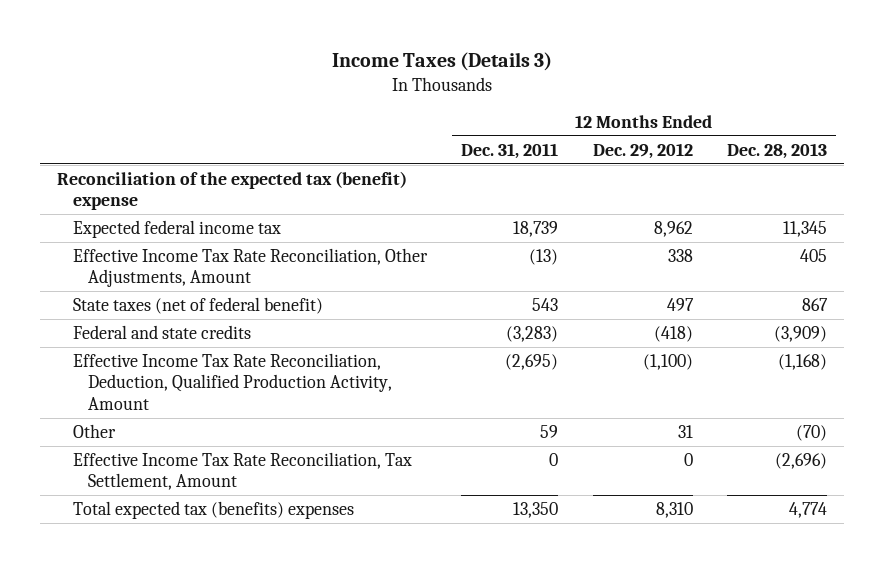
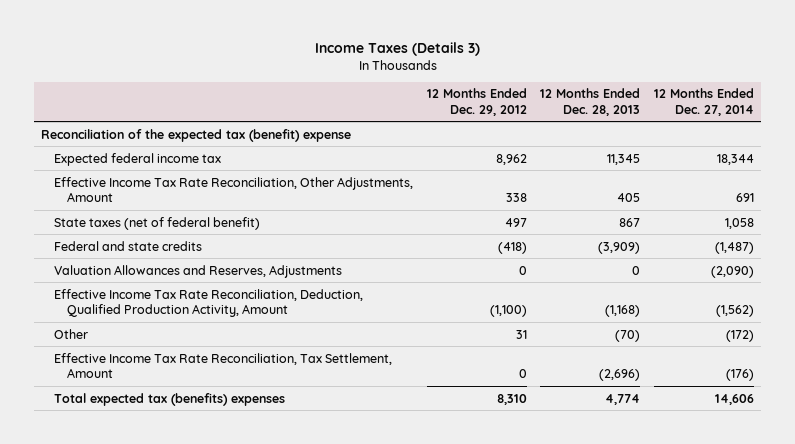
[461,142,559,159] Dec. 31, 2011 -> none
none -> [654,88,755,116] 12 Months Ended Dec. 27, 2014
none -> [53,264,342,278] Valuation Allowances and Reserves, Adjustments

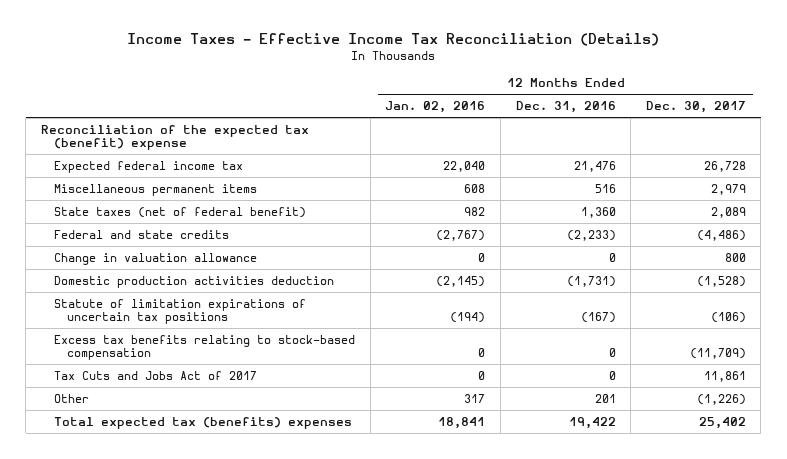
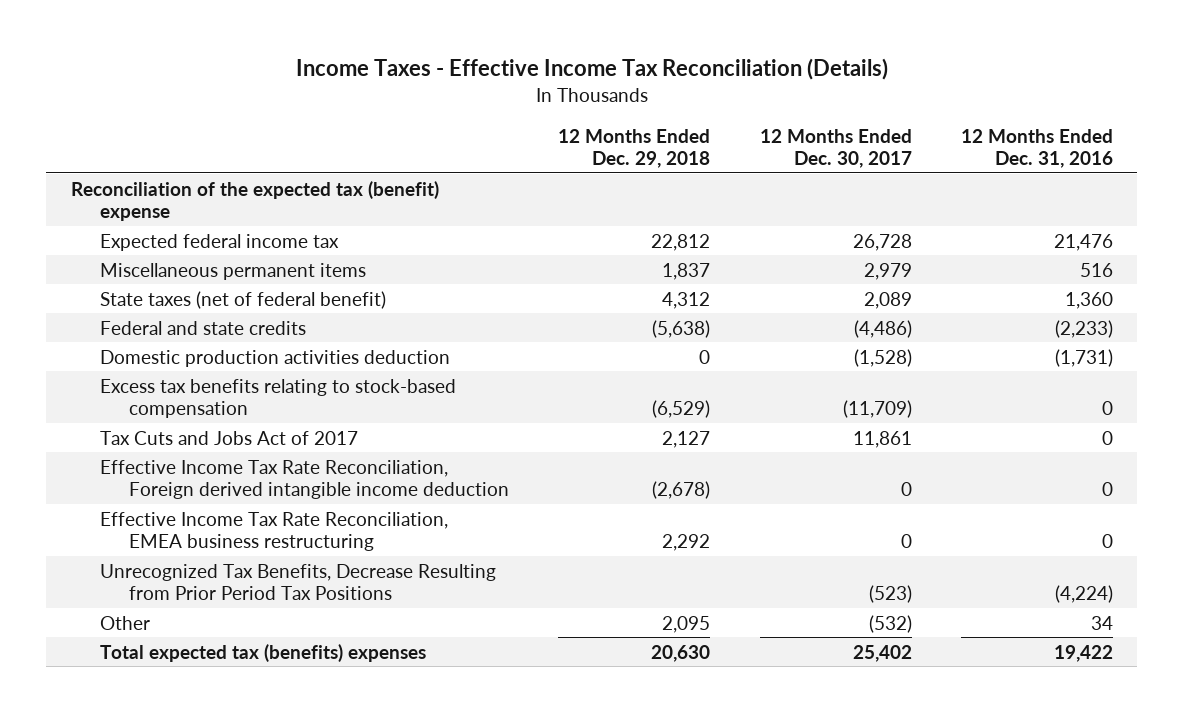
[385,101,486,114] Jan. 02, 2016 -> none
none -> [558,128,711,169] 12 Months Ended Dec. 29, 2018
[54,252,258,265] Change in valuation allowance -> none
[54,298,307,325] Statute of limitation expirations of uncertain tax positions -> none
none -> [100,459,510,500] Effective Income Tax Rate Reconciliation, Foreign derived intangible income deduction
none -> [100,511,449,552] Effective Income Tax Rate Reconciliation, EMEA business restructuring
none -> [100,563,497,601] Unrecognized Tax Benefits, Decrease Resulting from Prior Period Tax Positions
[594,393,616,403] 201 -> [1090,615,1113,630] 34
[696,393,746,405] (1,226) -> [868,614,912,633] (532)

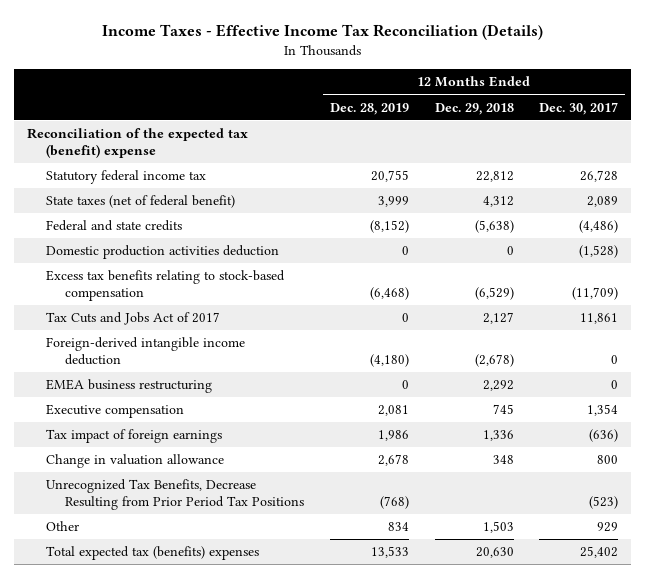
[960,128,1113,169] 12 Months Ended Dec. 31, 2016 -> none
none -> [329,102,409,115] Dec. 28, 2019
[100,262,367,280] Miscellaneous permanent items -> none
[100,233,340,251] Expected federal income tax -> [46,170,207,185] Statutory federal income tax
[100,459,510,500] Effective Income Tax Rate Reconciliation, Foreign derived intangible income deduction -> [46,337,246,365] Foreign-derived intangible income deduction
[100,511,449,552] Effective Income Tax Rate Reconciliation, EMEA business restructuring -> [46,379,213,394] EMEA business restructuring
none -> [46,404,185,419] Executive compensation
none -> [46,429,223,444] Tax impact of foreign earnings
none -> [46,454,225,469] Change in valuation allowance
[662,615,711,633] 2,095 -> [482,521,514,534] 1,503
[868,614,912,633] (532) -> [597,522,619,533] 929

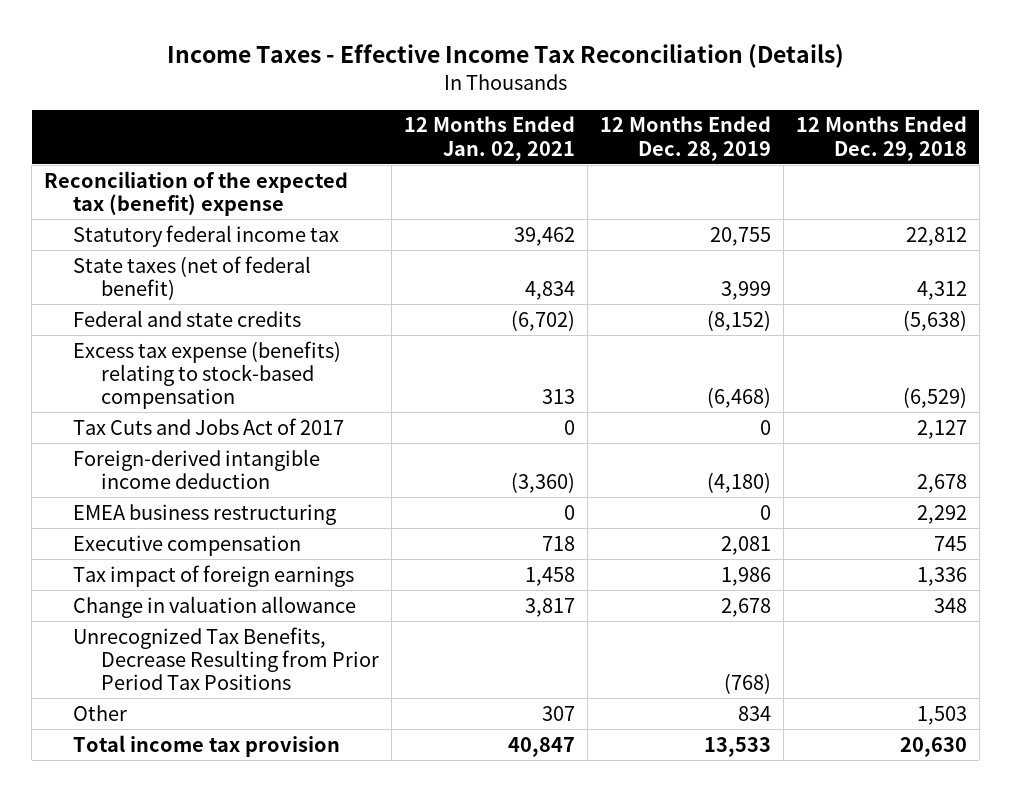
[539,101,619,115] Dec. 30, 2017 -> none
none -> [404,116,576,161] 12 Months Ended Jan. 02, 2021
[46,245,280,260] Domestic production activities deduction -> none
[46,270,286,301] Excess tax benefits relating to stock-based compensation -> [72,340,341,410] Excess tax expense (benefits) relating to stock-based compensation
[474,353,514,367] (2,678) -> [917,473,968,493] 2,678
[46,546,260,561] Total expected tax (benefits) expenses -> [72,734,340,757] Total income tax provision

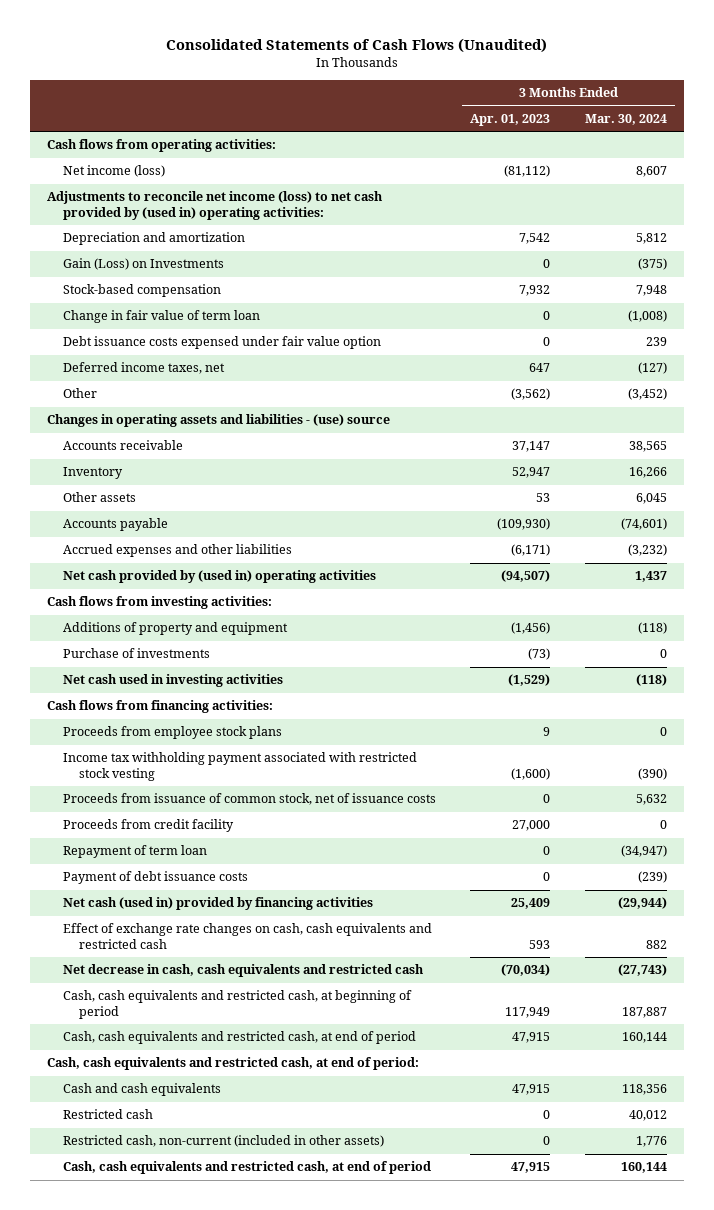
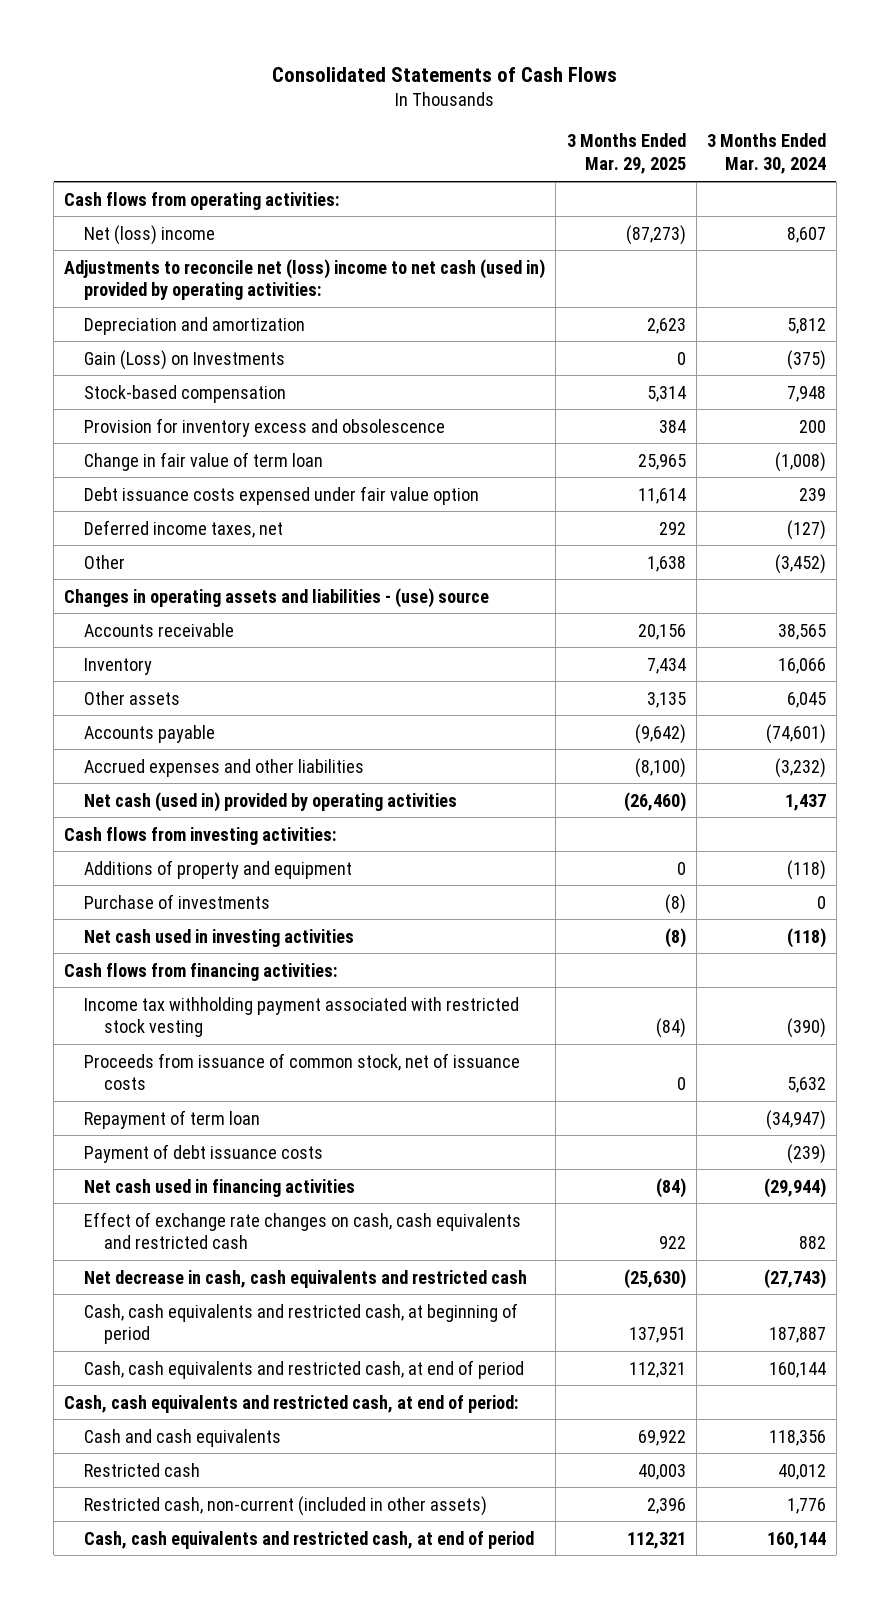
[166,38,548,54] Consolidated Statements of Cash Flows (Unaudited) -> [272,66,618,82] Consolidated Statements of Cash Flows
[470,114,551,127] Apr. 01, 2023 -> none
none -> [566,133,686,175] 3 Months Ended Mar. 29, 2025
[63,165,166,178] Net income (loss) -> [83,224,215,245] Net (loss) income
[47,191,384,221] Adjustments to reconcile net income (loss) to net cash provided by (used in) operating activities: -> [64,258,546,301] Adjustments to reconcile net (loss) income to net cash (used in) provided by operating activities:
none -> [83,417,445,437] Provision for inventory excess and obsolescence
[628,467,667,479] 16,266 -> [777,657,826,674] 16,066
[63,570,377,584] Net cash provided by (used in) operating activities -> [83,791,457,812] Net cash (used in) provided by operating activities
[63,726,283,740] Proceeds from employee stock plans -> none
[63,819,235,833] Proceeds from credit facility -> none
[63,897,374,911] Net cash (used in) provided by financing activities -> [83,1178,355,1197] Net cash used in financing activities

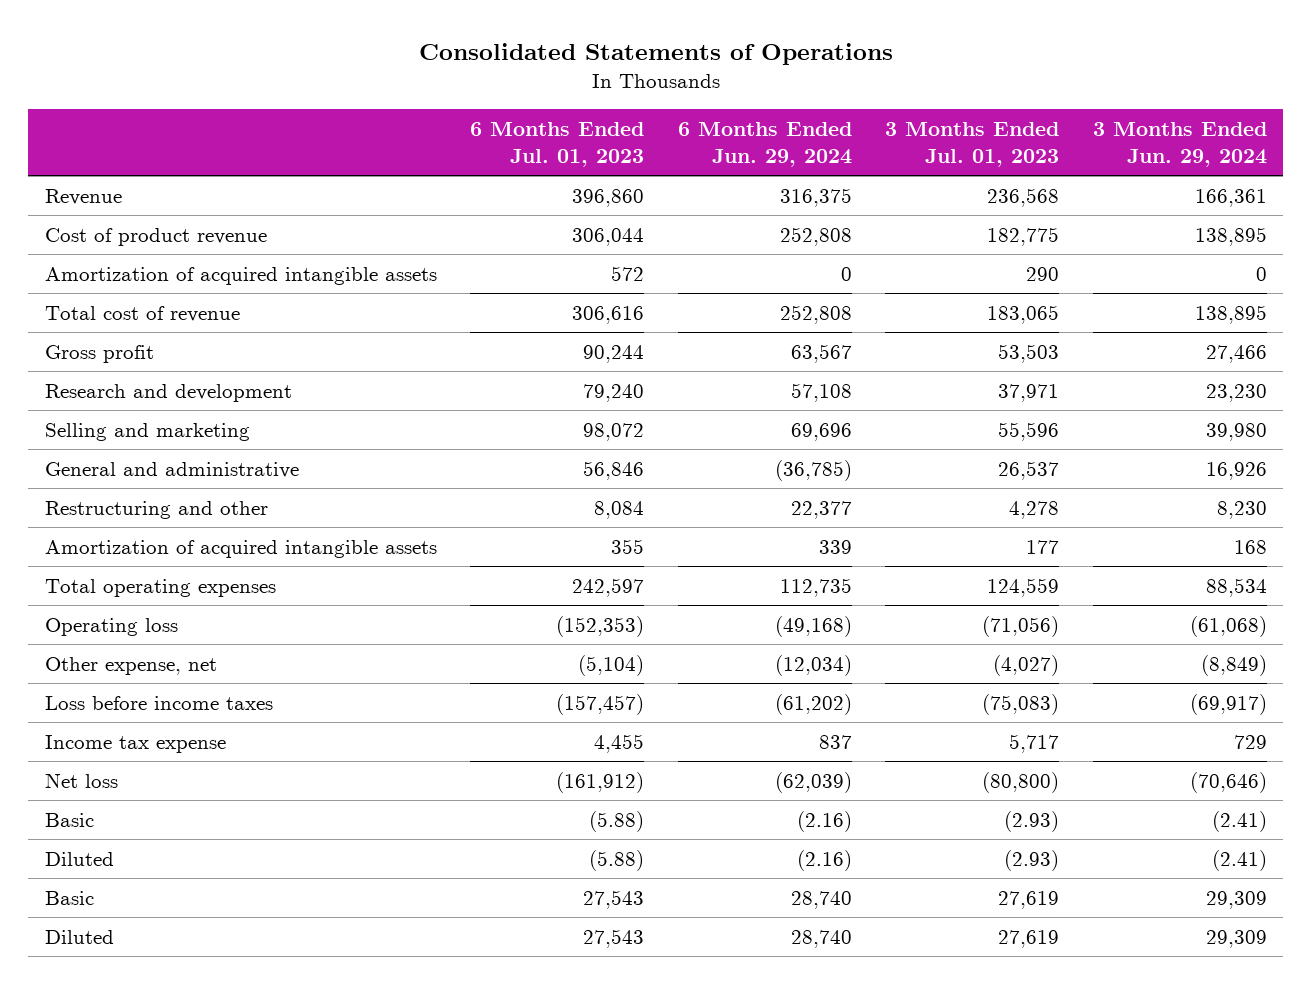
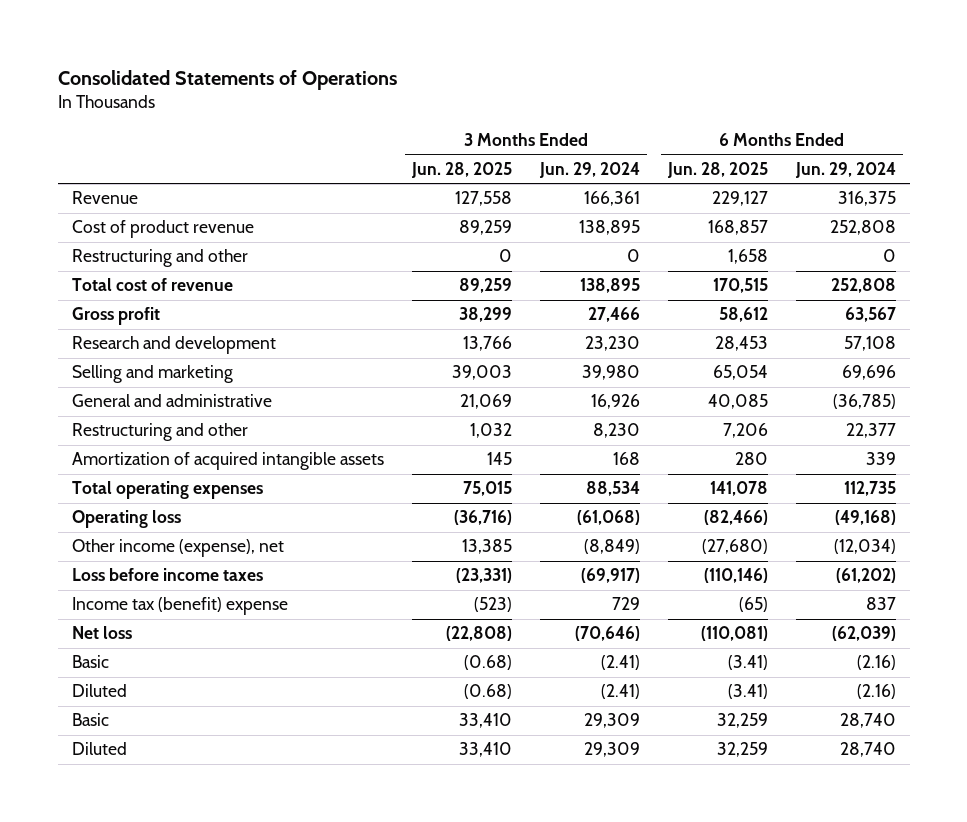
[470,122,645,168] 6 Months Ended Jul. 01, 2023 -> none
[885,122,1060,168] 3 Months Ended Jul. 01, 2023 -> none
none -> [410,161,512,178] Jun. 28, 2025
none -> [666,161,768,178] Jun. 28, 2025
[44,266,437,285] Amortization of acquired intangible assets -> none
none -> [71,249,248,268] Restructuring and other
[44,656,217,675] Other expense, net -> [71,539,284,558] Other income (expense), net
[44,734,226,753] Income tax expense -> [71,597,288,616] Income tax (benefit) expense

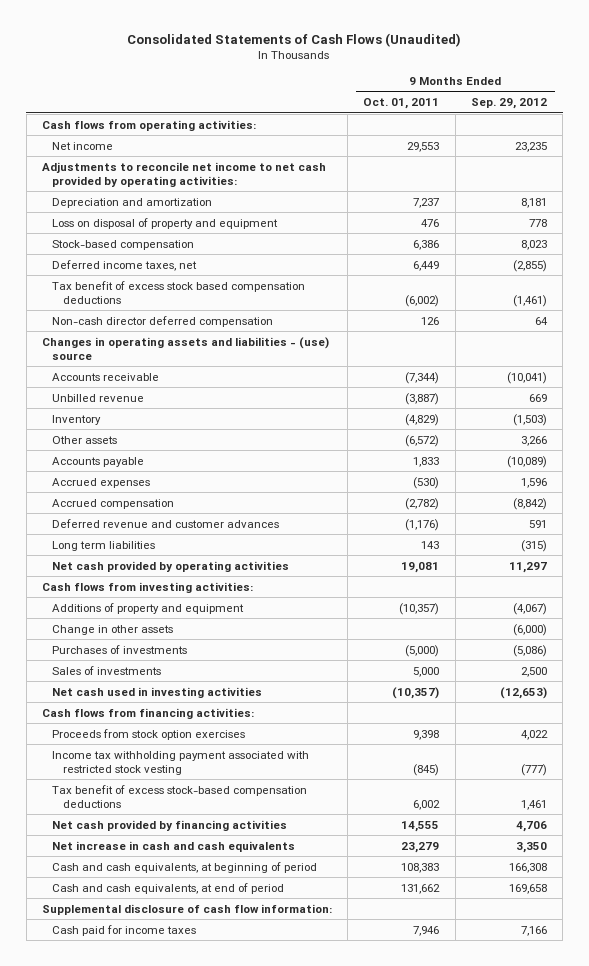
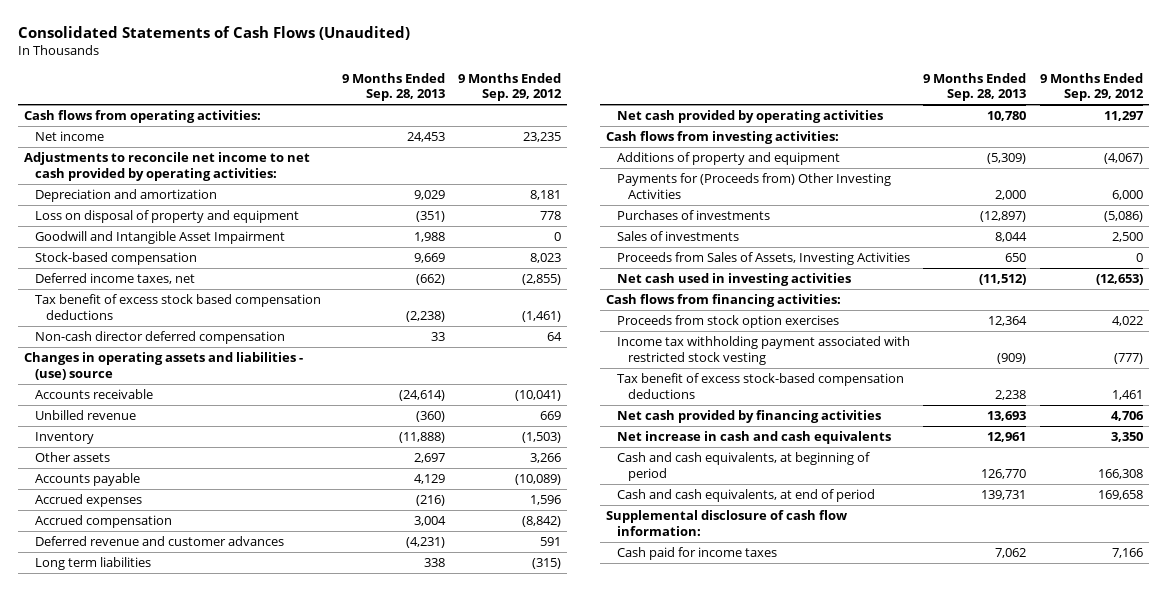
[363,98,440,110] Oct. 01, 2011 -> none
none -> [341,73,445,102] 9 Months Ended Sep. 28, 2013
none -> [35,231,286,245] Goodwill and Intangible Asset Impairment
[52,624,174,635] Change in other assets -> none
none -> [617,173,892,199] Payments for (Proceeds from) Other Investing Activities
none -> [617,252,911,266] Proceeds from Sales of Assets, Investing Activities

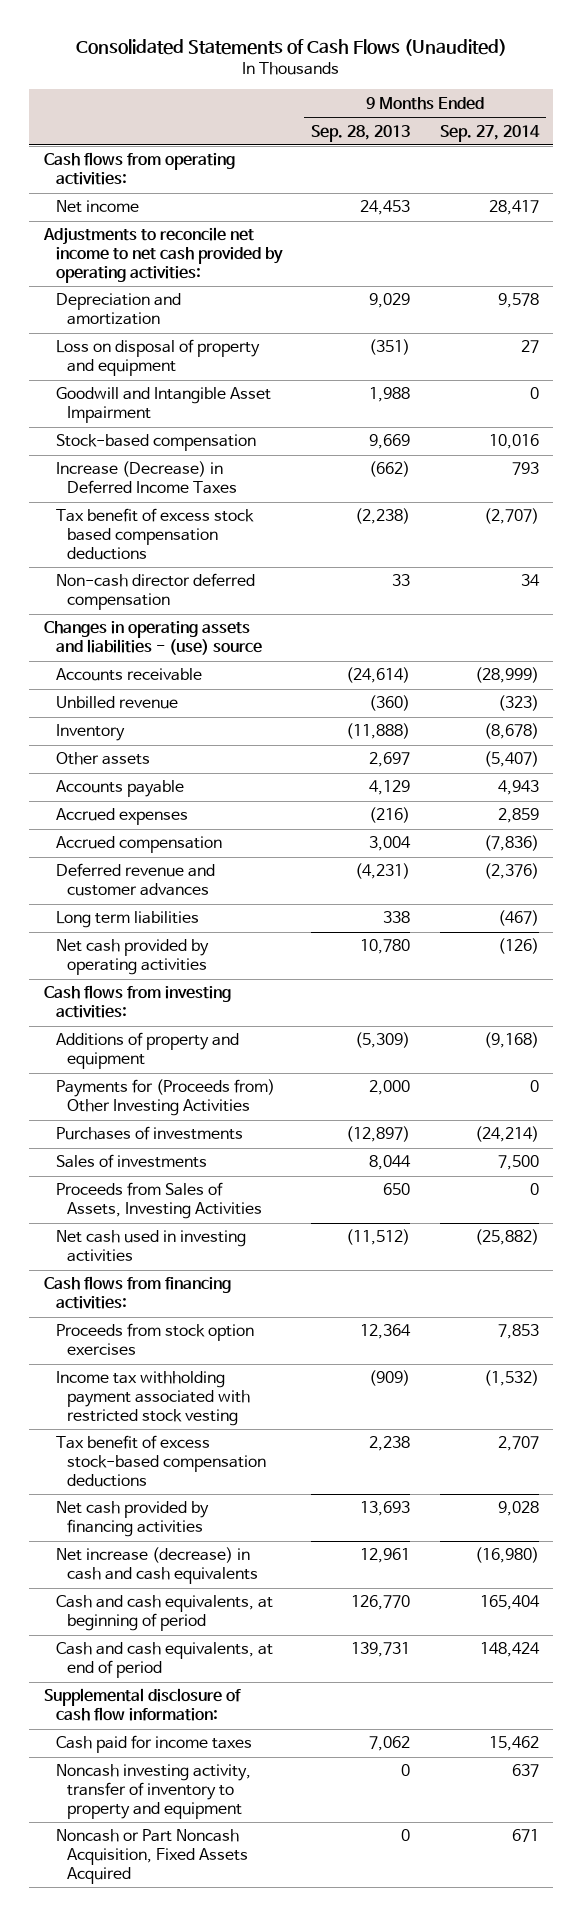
[457,73,562,102] 9 Months Ended Sep. 29, 2012 -> none
none -> [439,124,540,142] Sep. 27, 2014
[35,273,196,285] Deferred income taxes, net -> [55,461,238,495] Increase (Decrease) in Deferred Income Taxes
[617,431,892,445] Net increase in cash and cash equivalents -> [55,1547,259,1585] Net increase (decrease) in cash and cash equivalents
none -> [55,1764,251,1820] Noncash investing activity, transfer of inventory to property and equipment
none -> [55,1829,249,1885] Noncash or Part Noncash Acquisition, Fixed Assets Acquired

